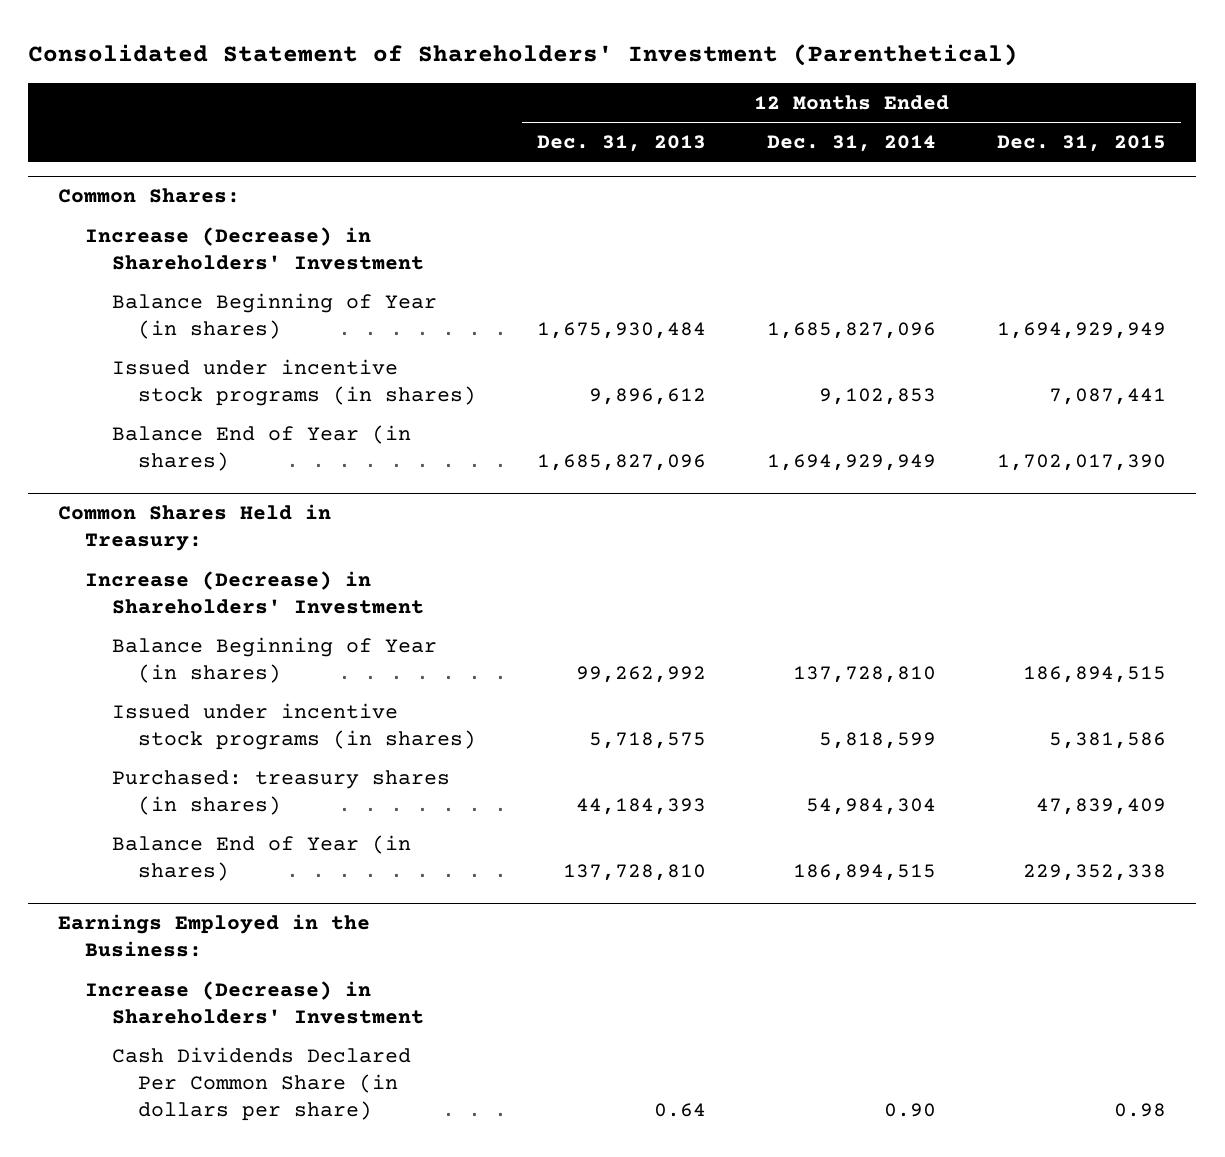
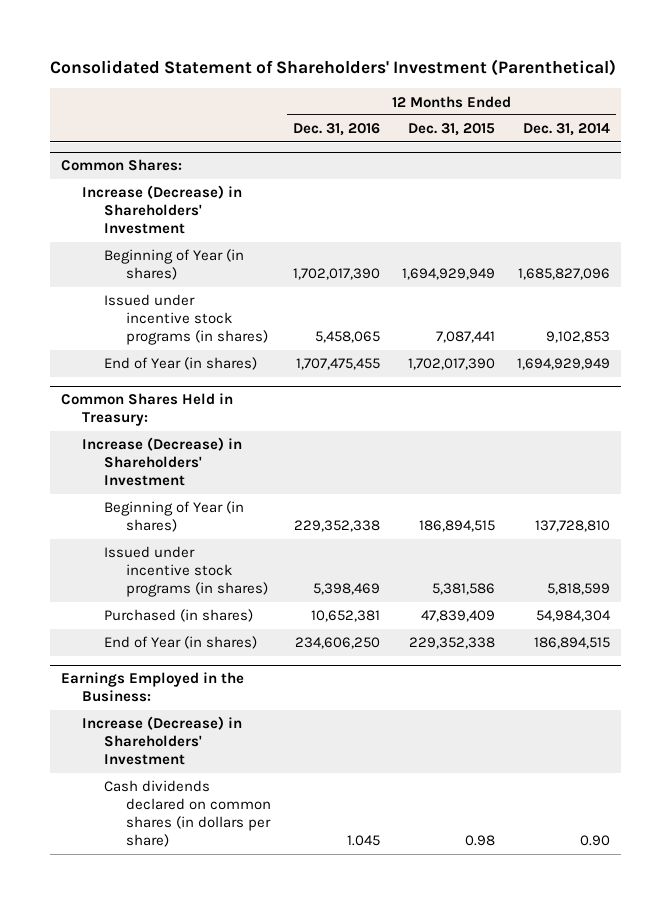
[537,135,707,153] Dec. 31, 2013 -> none
none -> [292,123,380,137] Dec. 31, 2016
[111,292,437,339] Balance Beginning of Year (in shares) -> [104,249,245,281] Beginning of Year (in shares)
[111,424,411,471] Balance End of Year (in shares) -> [104,357,258,371] End of Year (in shares)
[111,636,437,683] Balance Beginning of Year (in shares) -> [104,501,245,533] Beginning of Year (in shares)
[111,769,450,815] Purchased: treasury shares (in shares) -> [104,609,254,623] Purchased (in shares)
[111,834,411,881] Balance End of Year (in shares) -> [104,636,258,650] End of Year (in shares)
[111,1046,411,1121] Cash Dividends Declared Per Common Share (in dollars per share) -> [104,780,271,848] Cash dividends declared on common shares (in dollars per share)

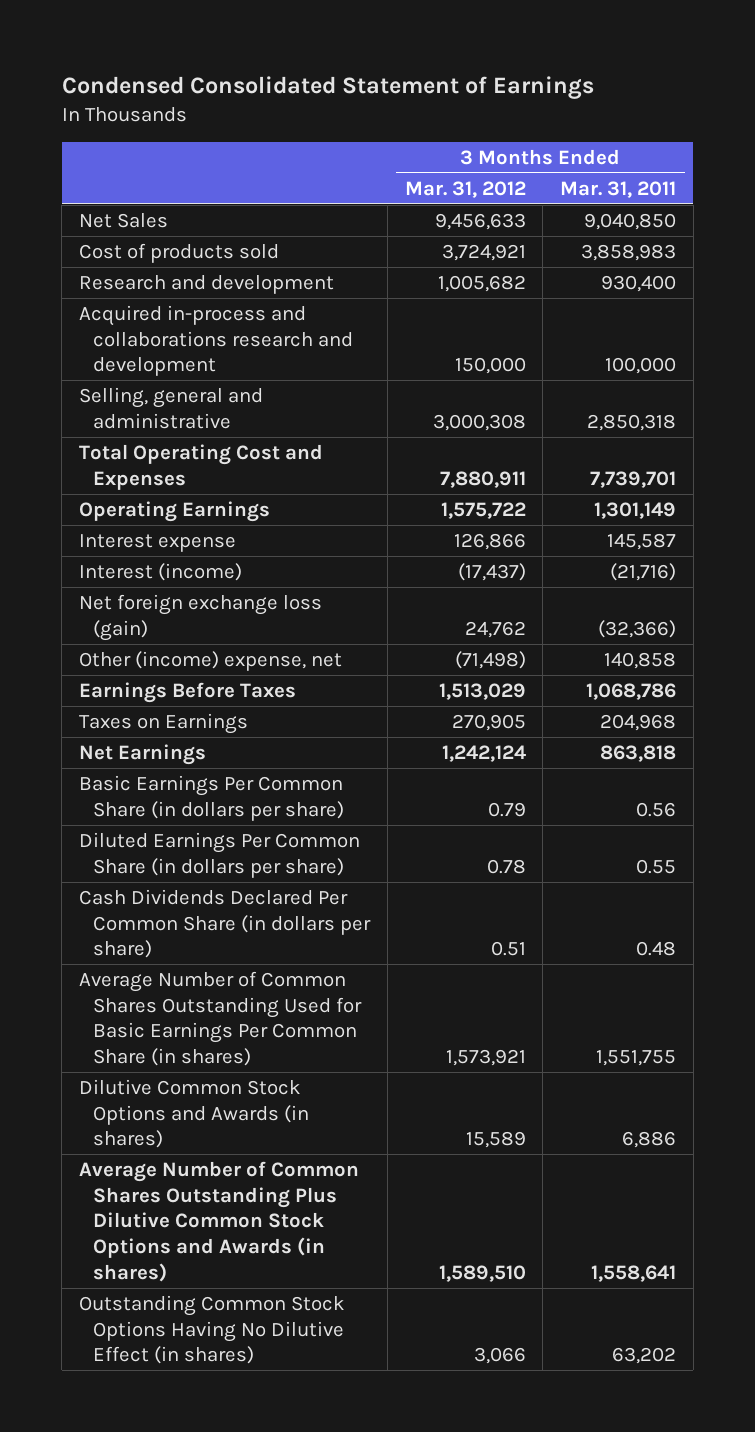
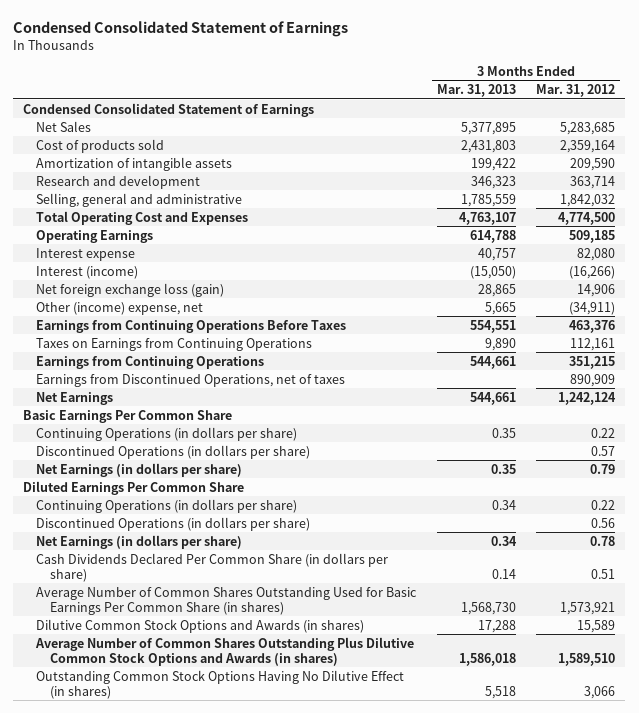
[560,180,677,198] Mar. 31, 2011 -> none
none -> [436,84,516,98] Mar. 31, 2013
[78,305,354,377] Acquired in-process and collaborations research and development -> none
none -> [23,102,315,117] Condensed Consolidated Statement of Earnings
[434,213,526,231] 9,456,633 -> [560,121,616,135] 5,283,685
[441,244,526,262] 3,724,921 -> [560,139,616,153] 2,359,164
none -> [36,156,233,171] Amortization of intangible assets
[437,275,526,293] 1,005,682 -> [570,175,616,189] 363,714
[432,413,526,431] 3,000,308 -> [560,193,616,207] 1,842,032
[439,470,526,488] 7,880,911 -> [558,211,616,225] 4,774,500
[440,502,526,520] 1,575,722 -> [569,229,616,243] 509,185
[453,533,526,551] 126,866 -> [577,247,616,261] 82,080
[457,563,526,582] (17,437) -> [569,265,616,279] (16,266)
[464,620,526,638] 24,762 -> [577,283,616,297] 14,906
[454,651,526,670] (71,498) -> [569,301,616,315] (34,911)
[78,682,296,704] Earnings Before Taxes -> [36,319,347,333] Earnings from Continuing Operations Before Taxes
[438,683,526,701] 1,513,029 -> [569,319,616,333] 463,376
[78,713,248,735] Taxes on Earnings -> [36,337,313,351] Taxes on Earnings from Continuing Operations
[451,714,526,732] 270,905 -> [570,337,616,351] 112,161
none -> [36,355,265,369] Earnings from Continuing Operations
none -> [36,373,346,387] Earnings from Discontinued Operations, net of taxes
none -> [23,409,233,423] Basic Earnings Per Common Share
none -> [36,426,298,441] Continuing Operations (in dollars per share)
none -> [36,444,311,459] Discontinued Operations (in dollars per share)
[78,775,345,821] Basic Earnings Per Common Share (in dollars per share) -> [36,462,243,477] Net Earnings (in dollars per share)
none -> [23,480,245,495] Diluted Earnings Per Common Share
none -> [36,498,298,513] Continuing Operations (in dollars per share)
none -> [36,516,311,531] Discontinued Operations (in dollars per share)
[78,832,360,878] Diluted Earnings Per Common Share (in dollars per share) -> [36,534,243,549] Net Earnings (in dollars per share)

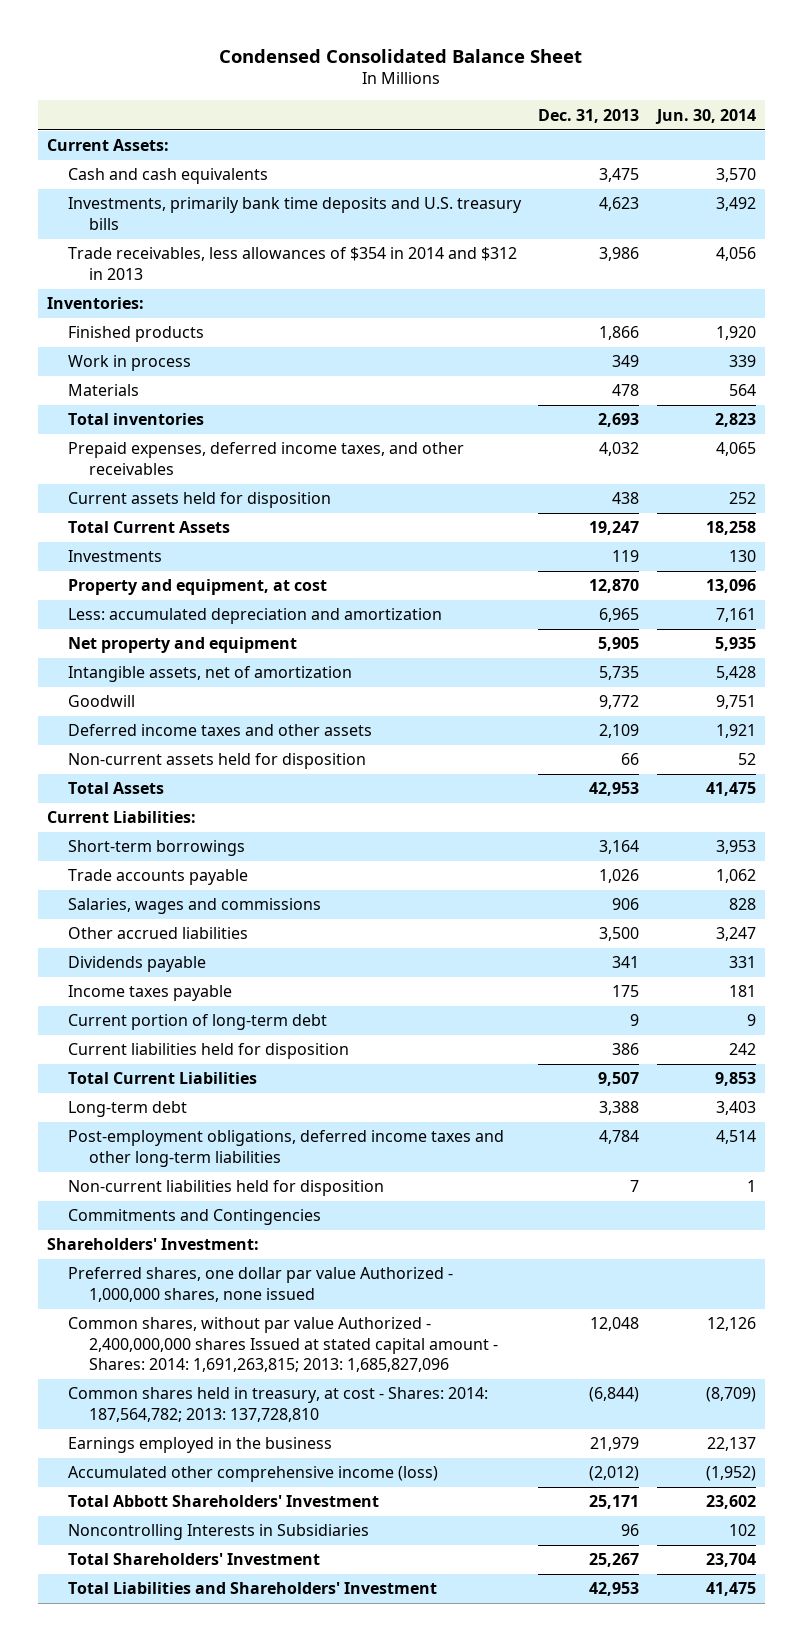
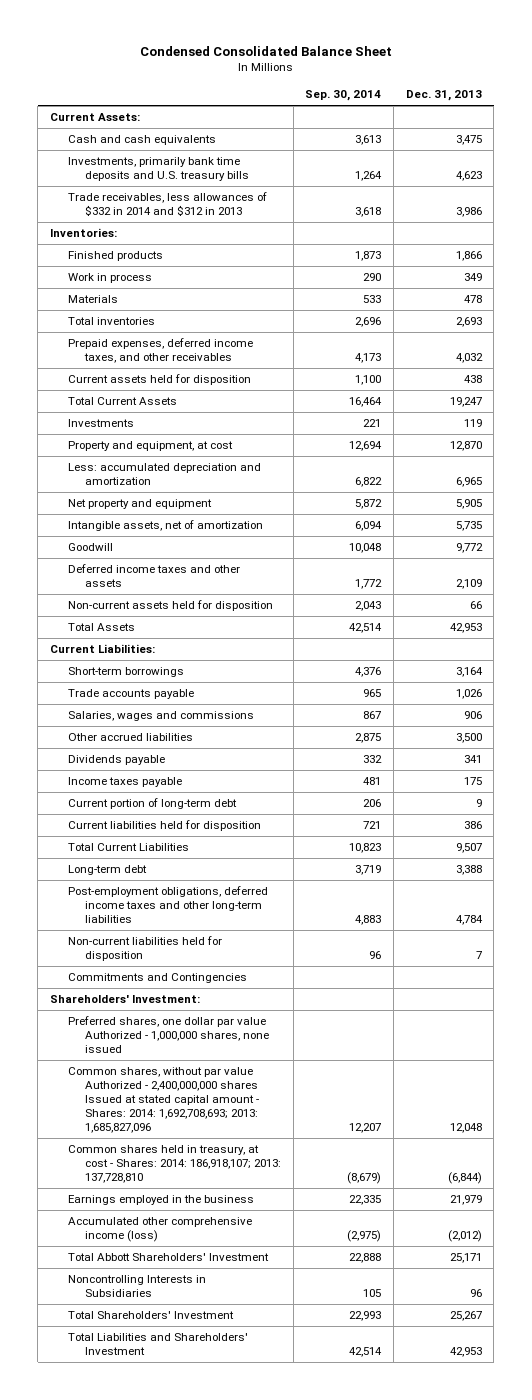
[654,108,756,124] Jun. 30, 2014 -> none
none -> [305,90,382,102] Sep. 30, 2014
[67,247,517,280] Trade receivables, less allowances of $354 in 2014 and $312 in 2013 -> [67,192,267,217] Trade receivables, less allowances of $332 in 2014 and $312 in 2013
[67,1317,498,1372] Common shares, without par value Authorized - 2,400,000,000 shares Issued at stated capital amount - Shares: 2014: 1,691,263,815; 2013: 1,685,827,096 -> [67,1067,260,1134] Common shares, without par value Authorized - 2,400,000,000 shares Issued at stated capital amount - Shares: 2014: 1,692,708,693; 2013: 1,685,827,096
[67,1387,488,1422] Common shares held in treasury, at cost - Shares: 2014: 187,564,782; 2013: 137,728,810 -> [67,1145,282,1184] Common shares held in treasury, at cost - Shares: 2014: 186,918,107; 2013: 137,728,810

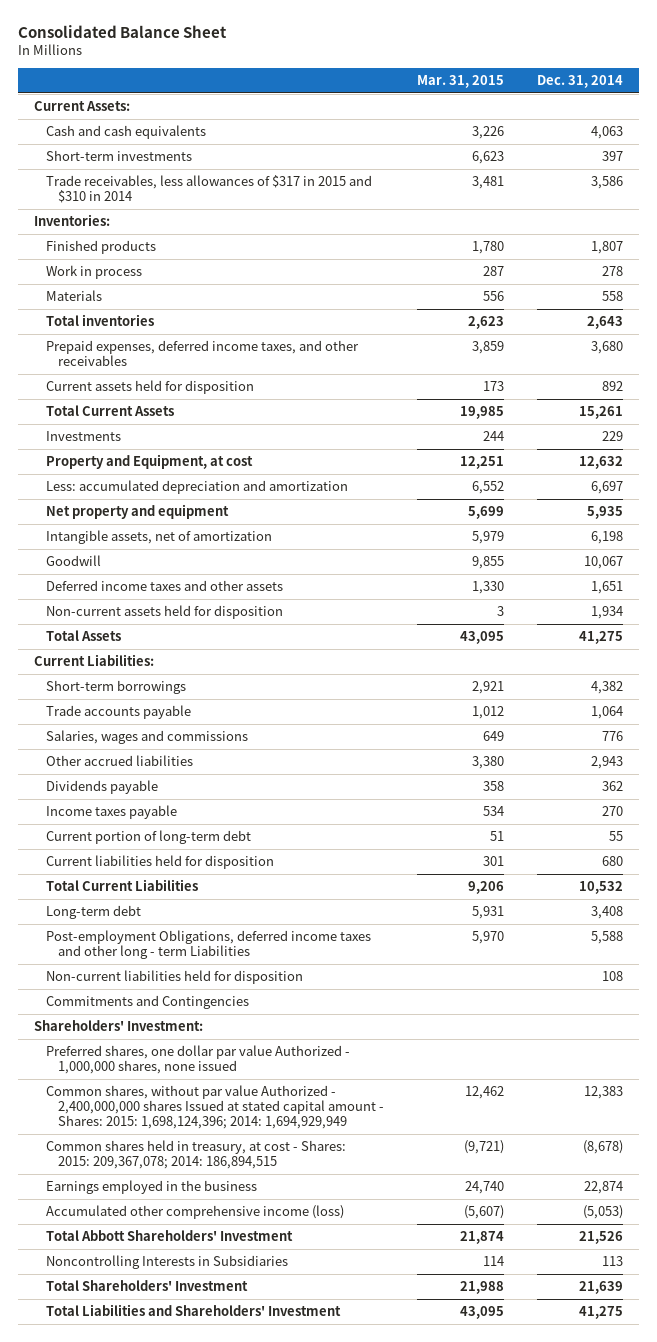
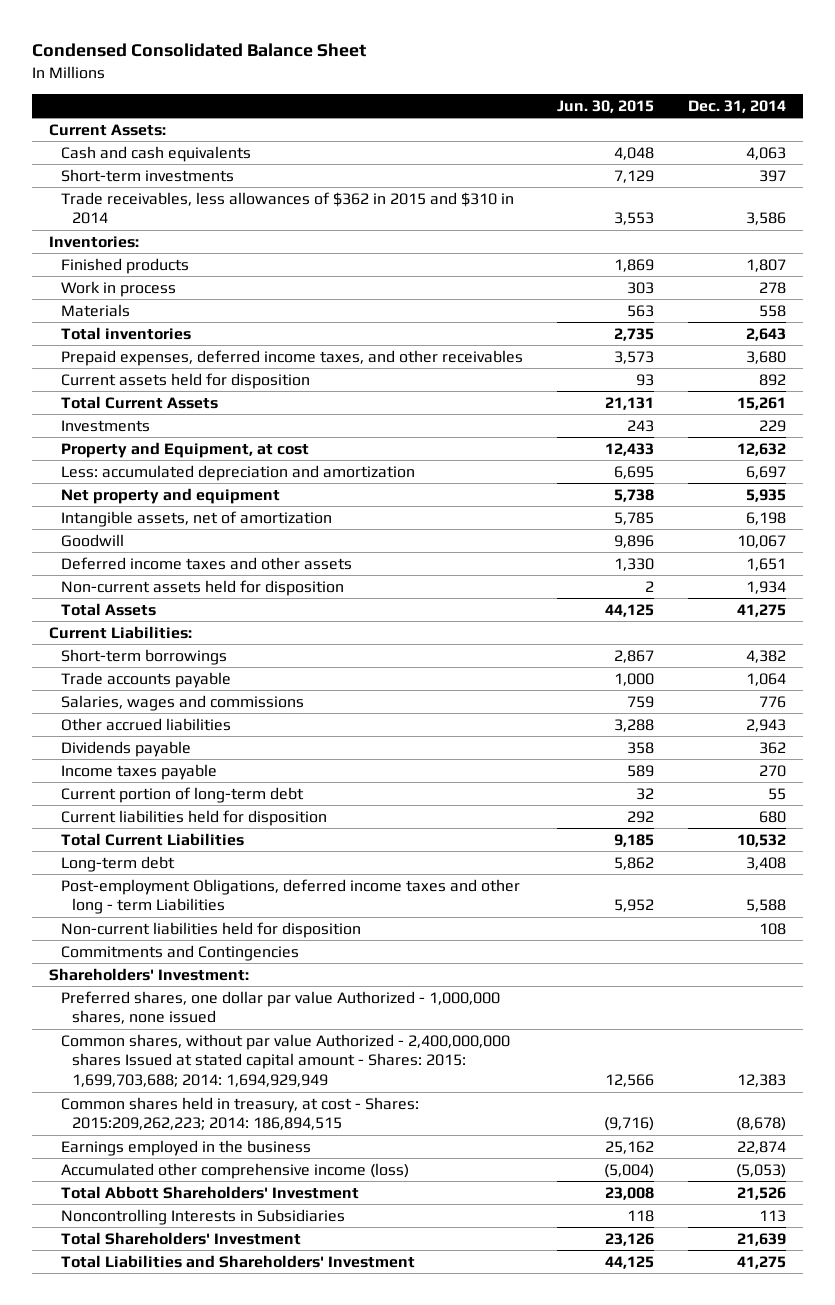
[17,24,227,38] Consolidated Balance Sheet -> [31,43,366,58] Condensed Consolidated Balance Sheet
[417,75,505,89] Mar. 31, 2015 -> none
none -> [556,99,654,113] Jun. 30, 2015
[46,175,373,204] Trade receivables, less allowances of $317 in 2015 and $310 in 2014 -> [60,191,514,225] Trade receivables, less allowances of $362 in 2015 and $310 in 2014
[46,1085,385,1130] Common shares, without par value Authorized - 2,400,000,000 shares Issued at stated capital amount - Shares: 2015: 1,698,124,396; 2014: 1,694,929,949 -> [60,1033,510,1088] Common shares, without par value Authorized - 2,400,000,000 shares Issued at stated capital amount - Shares: 2015: 1,699,703,688; 2014: 1,694,929,949
[46,1140,347,1170] Common shares held in treasury, at cost - Shares: 2015: 209,367,078; 2014: 186,894,515 -> [60,1096,419,1131] Common shares held in treasury, at cost - Shares: 2015:209,262,223; 2014: 186,894,515

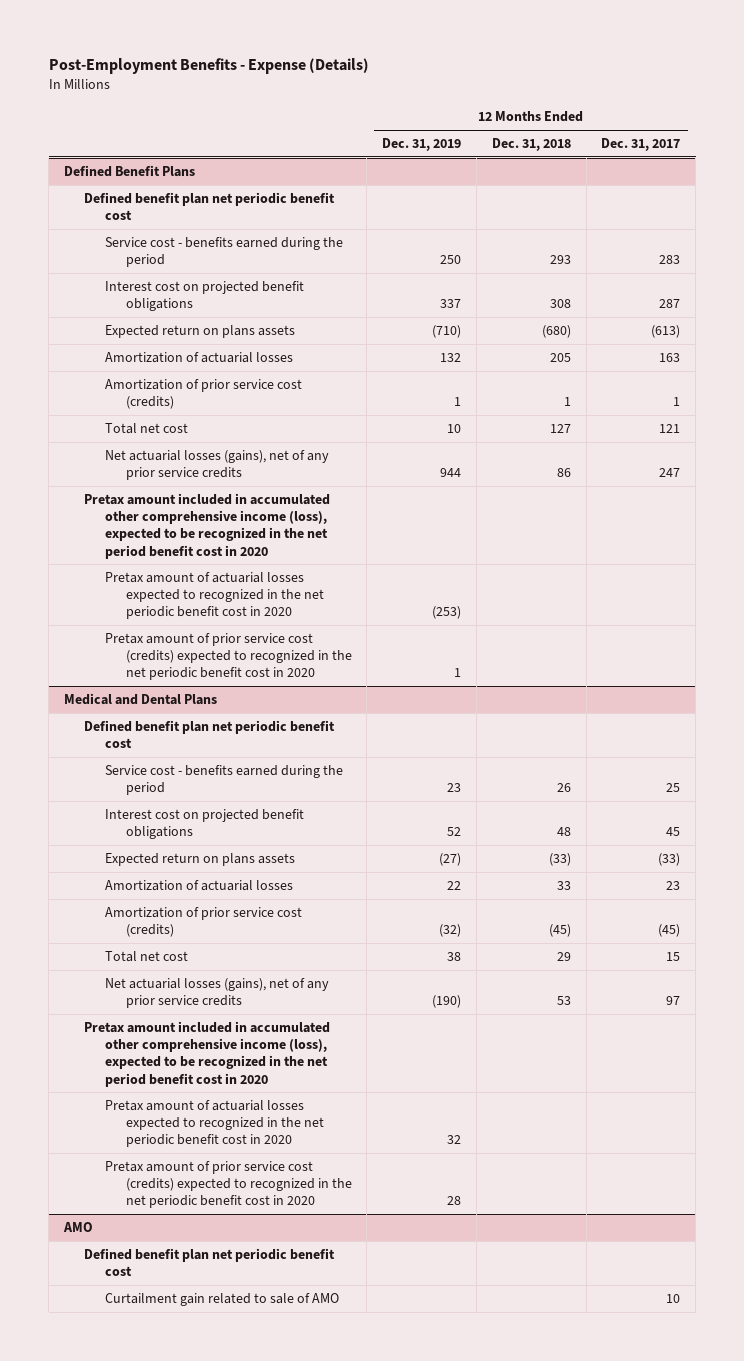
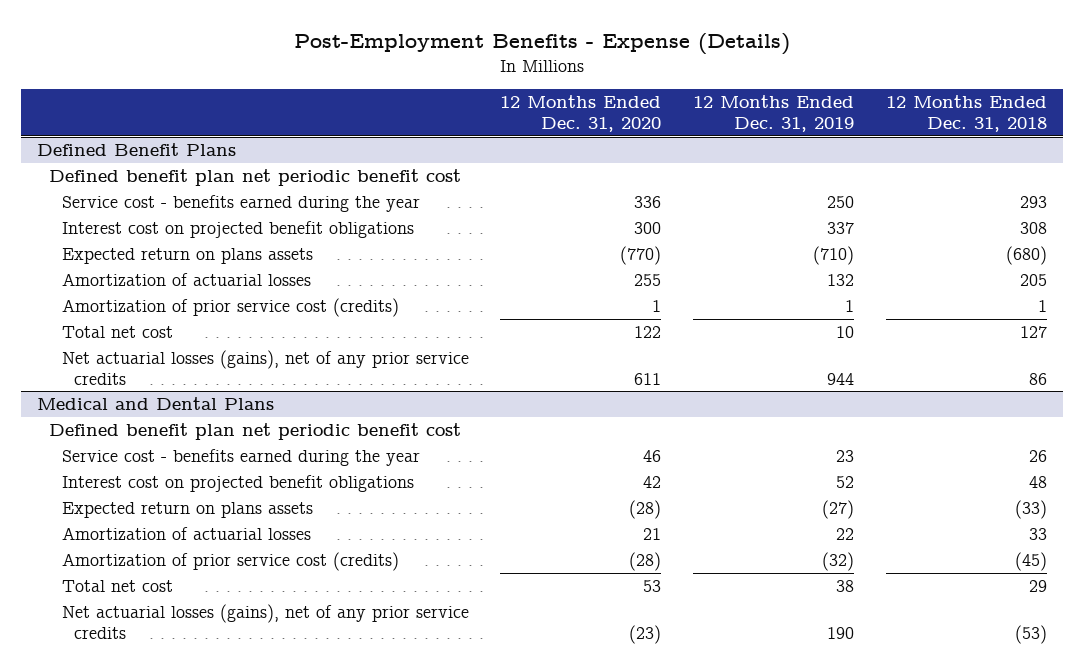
[601,137,681,151] Dec. 31, 2017 -> none
none -> [500,95,662,133] 12 Months Ended Dec. 31, 2020
[104,236,343,268] Service cost - benefits earned during the period -> [61,194,420,212] Service cost - benefits earned during the year
[84,492,331,559] Pretax amount included in accumulated other comprehensive income (loss), expected to be recognized in the net period benefit cost in 2020 -> none
[104,571,324,620] Pretax amount of actuarial losses expected to recognized in the net periodic benefit cost in 2020 -> none
[104,632,352,681] Pretax amount of prior service cost (credits) expected to recognized in the net periodic benefit cost in 2020 -> none
[104,764,343,796] Service cost - benefits earned during the period -> [61,448,420,466] Service cost - benefits earned during the year
[84,1020,331,1087] Pretax amount included in accumulated other comprehensive income (loss), expected to be recognized in the net period benefit cost in 2020 -> none
[104,1099,324,1148] Pretax amount of actuarial losses expected to recognized in the net periodic benefit cost in 2020 -> none
[104,1160,352,1209] Pretax amount of prior service cost (credits) expected to recognized in the net periodic benefit cost in 2020 -> none
[62,1221,93,1232] AMO -> none
[84,1247,336,1277] Defined benefit plan net periodic benefit cost -> none
[104,1292,339,1306] Curtailment gain related to sale of AMO -> none
[432,995,462,1009] (190) -> [827,626,855,639] 190
[556,996,571,1006] 53 -> [1014,624,1047,644] (53)

